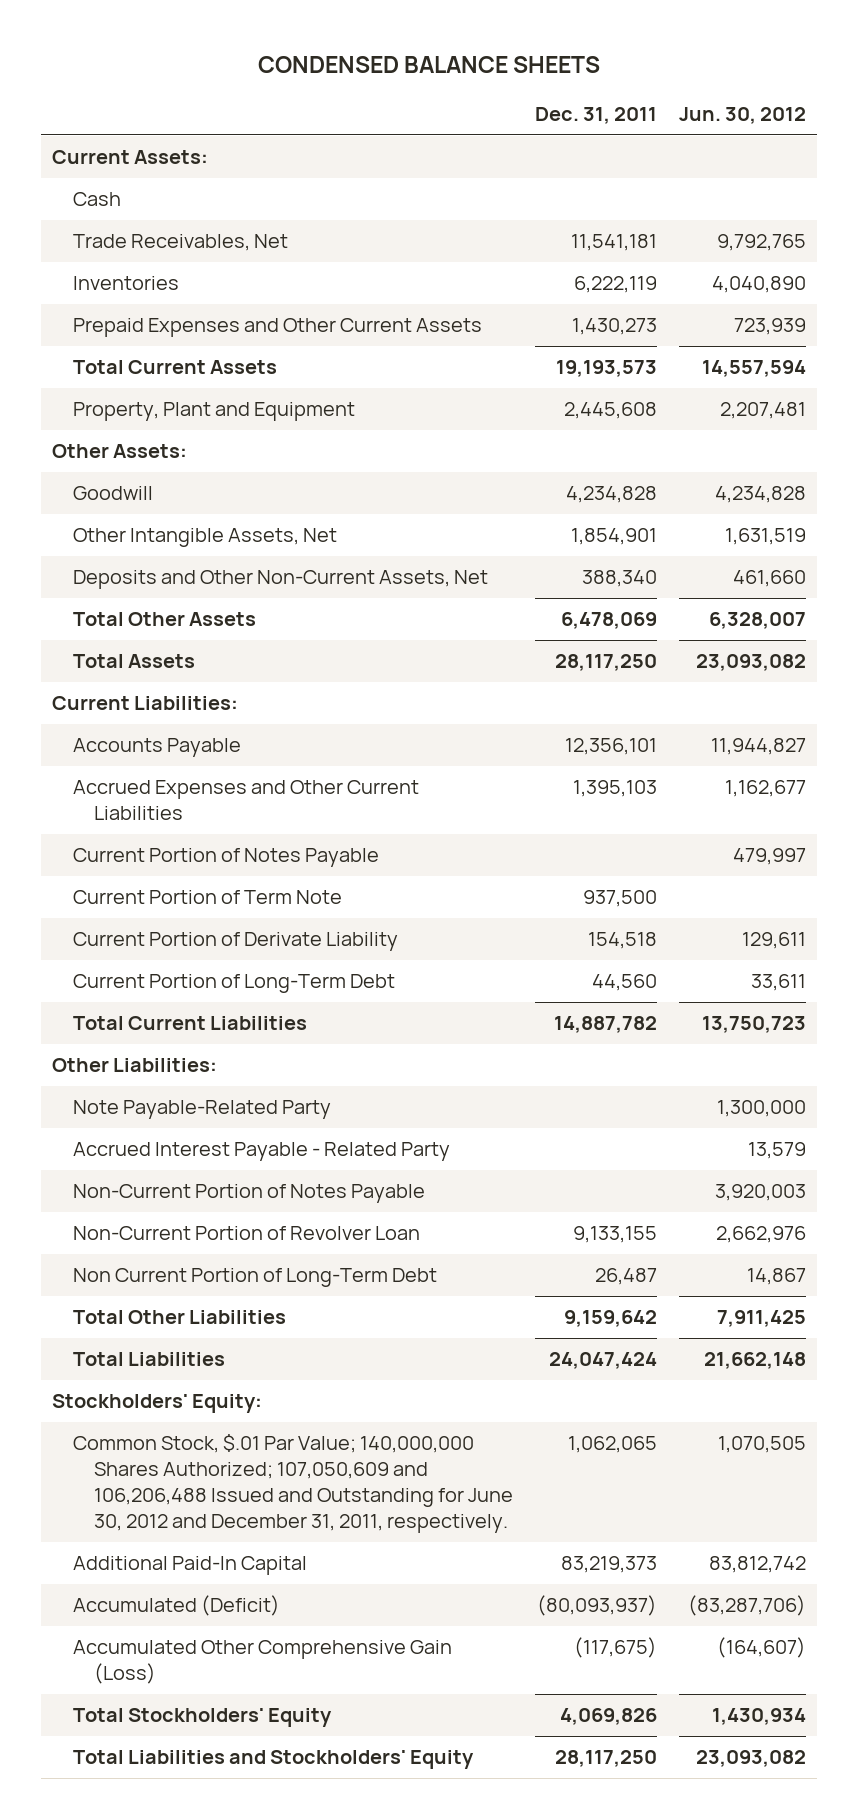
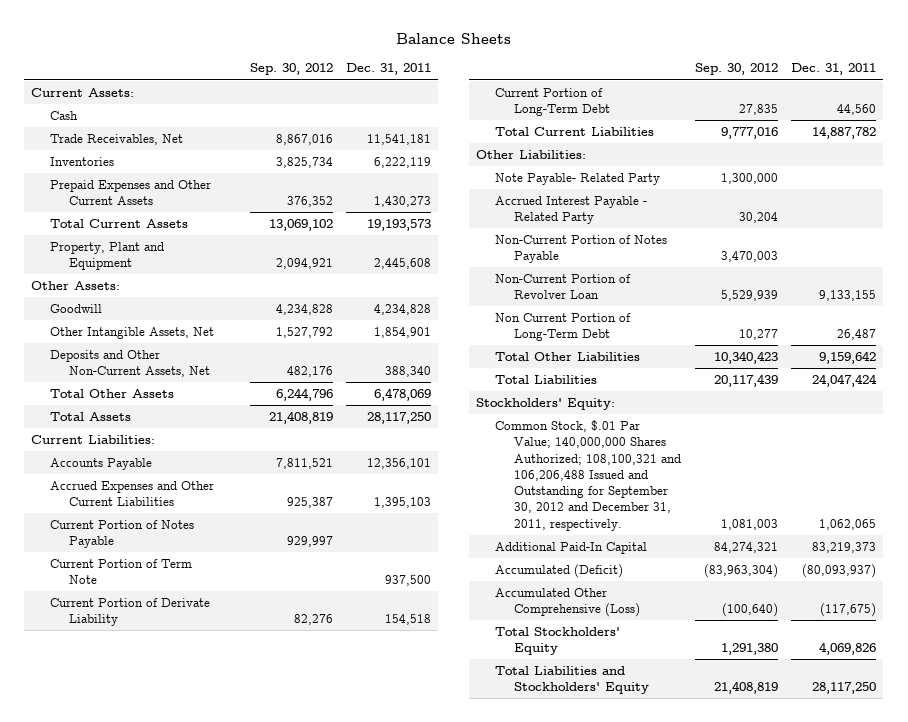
[258,55,601,73] CONDENSED BALANCE SHEETS -> [395,32,511,44] Balance Sheets
[679,107,807,125] Jun. 30, 2012 -> none
none -> [249,63,333,76] Sep. 30, 2012
[73,1100,332,1120] Note Payable-Related Party -> [495,172,661,185] Note Payable- Related Party
[73,1434,513,1534] Common Stock, $.01 Par Value; 140,000,000 Shares Authorized; 107,050,609 and 106,206,488 Issued and Outstanding for June 30, 2012 and December 31, 2011, respectively. -> [495,419,682,531] Common Stock, $.01 Par Value; 140,000,000 Shares Authorized; 108,100,321 and 106,206,488 Issued and Outstanding for September 30, 2012 and December 31, 2011, respectively.
[73,1640,453,1685] Accumulated Other Comprehensive Gain (Loss) -> [495,587,641,618] Accumulated Other Comprehensive (Loss)

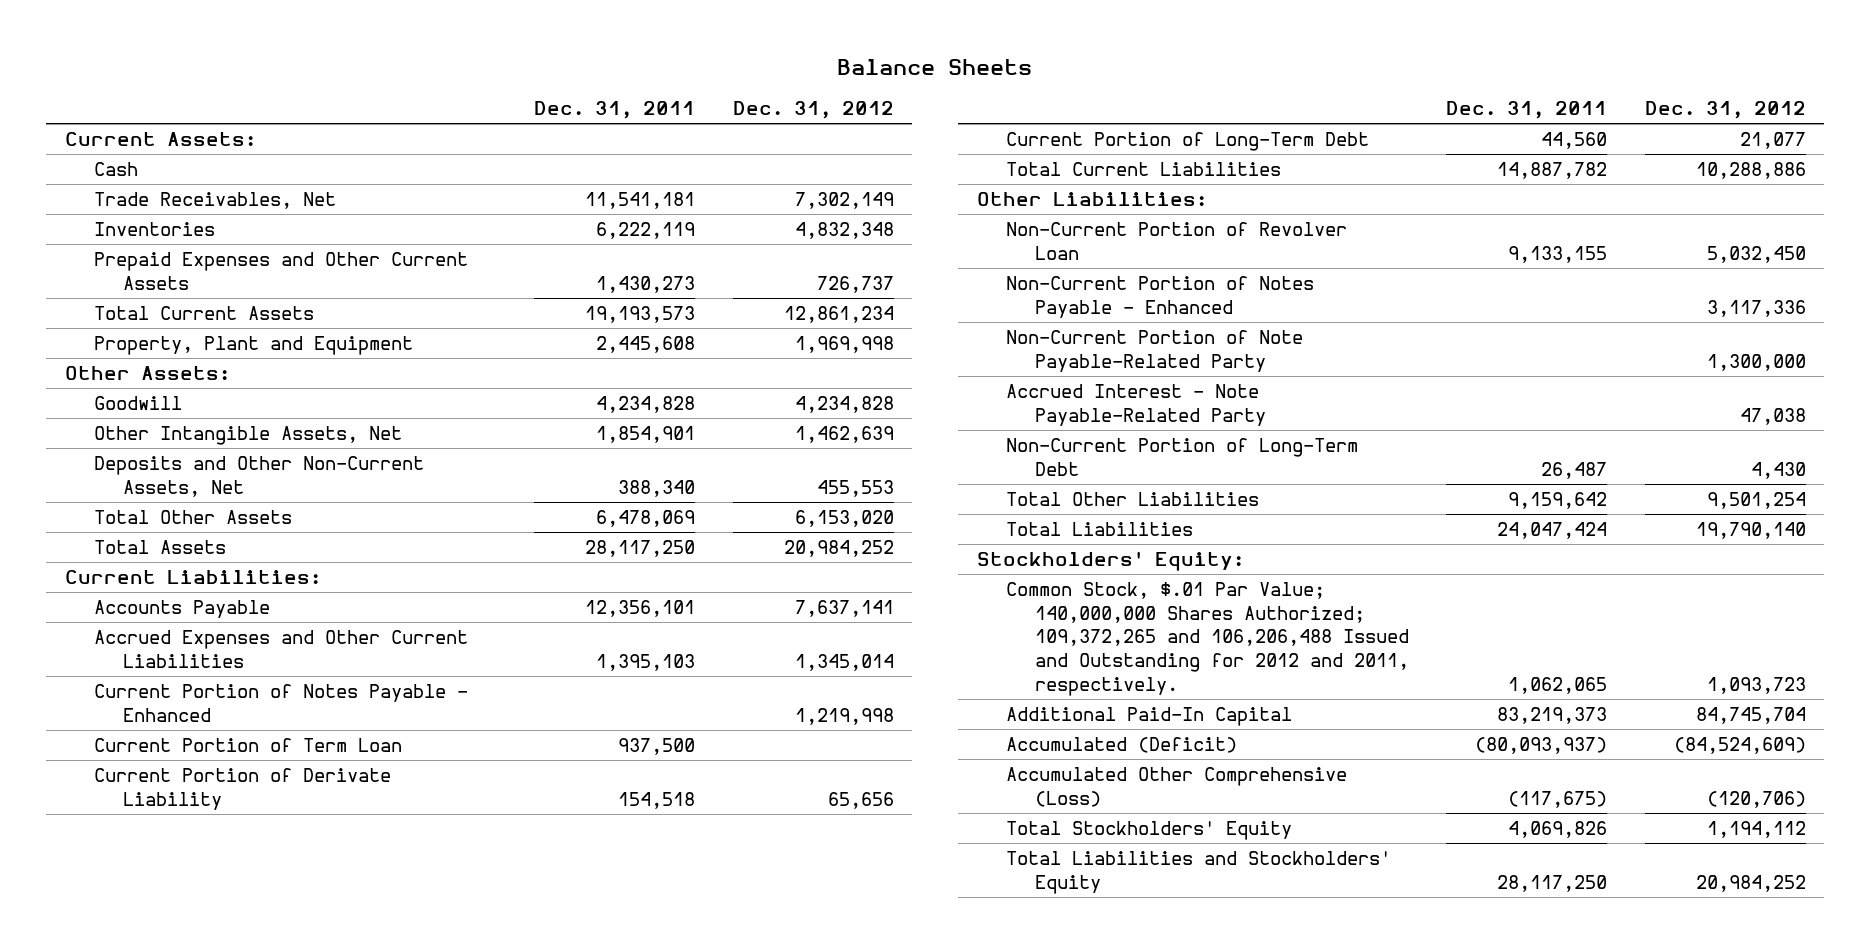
[249,63,333,76] Sep. 30, 2012 -> none
none -> [732,101,894,120] Dec. 31, 2012
[50,519,195,549] Current Portion of Notes Payable -> [93,684,468,722] Current Portion of Notes Payable - Enhanced
[50,558,193,585] Current Portion of Term Note -> [93,738,402,753] Current Portion of Term Loan
[495,172,661,185] Note Payable- Related Party -> none
[495,195,648,225] Accrued Interest Payable - Related Party -> none
[495,234,668,264] Non-Current Portion of Notes Payable -> none
none -> [1005,276,1314,318] Non-Current Portion of Notes Payable - Enhanced
none -> [1005,330,1303,372] Non-Current Portion of Note Payable-Related Party
none -> [1005,384,1267,426] Accrued Interest - Note Payable-Related Party
[495,312,632,342] Non Current Portion of Long-Term Debt -> [1005,438,1358,476] Non-Current Portion of Long-Term Debt
[495,419,682,531] Common Stock, $.01 Par Value; 140,000,000 Shares Authorized; 108,100,321 and 106,206,488 Issued and Outstanding for September 30, 2012 and December 31, 2011, respectively. -> [1005,582,1410,696] Common Stock, $.01 Par Value; 140,000,000 Shares Authorized; 109,372,265 and 106,206,488 Issued and Outstanding for 2012 and 2011, respectively.

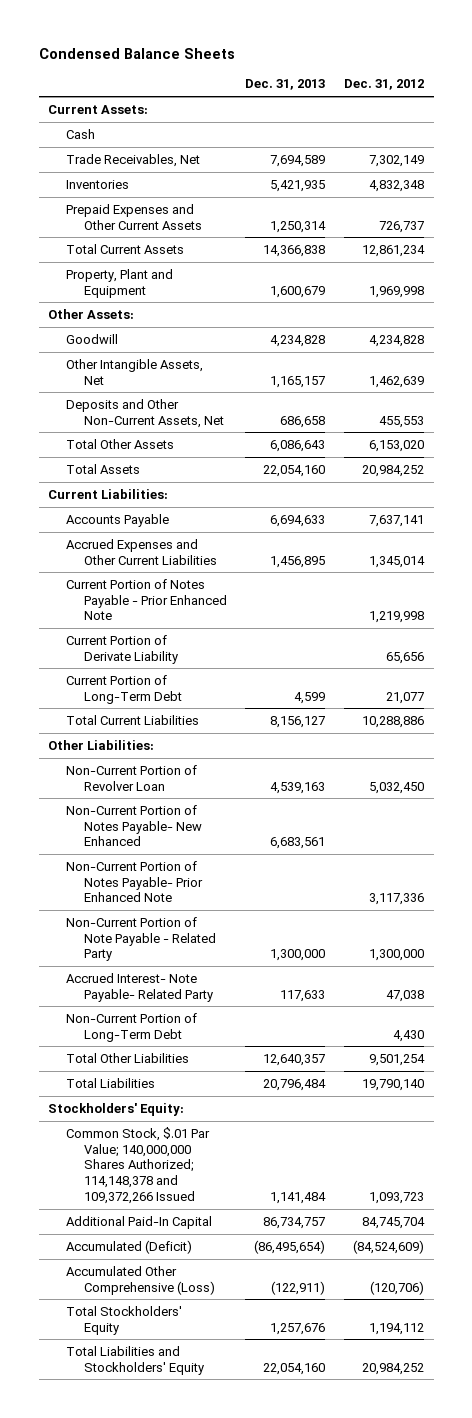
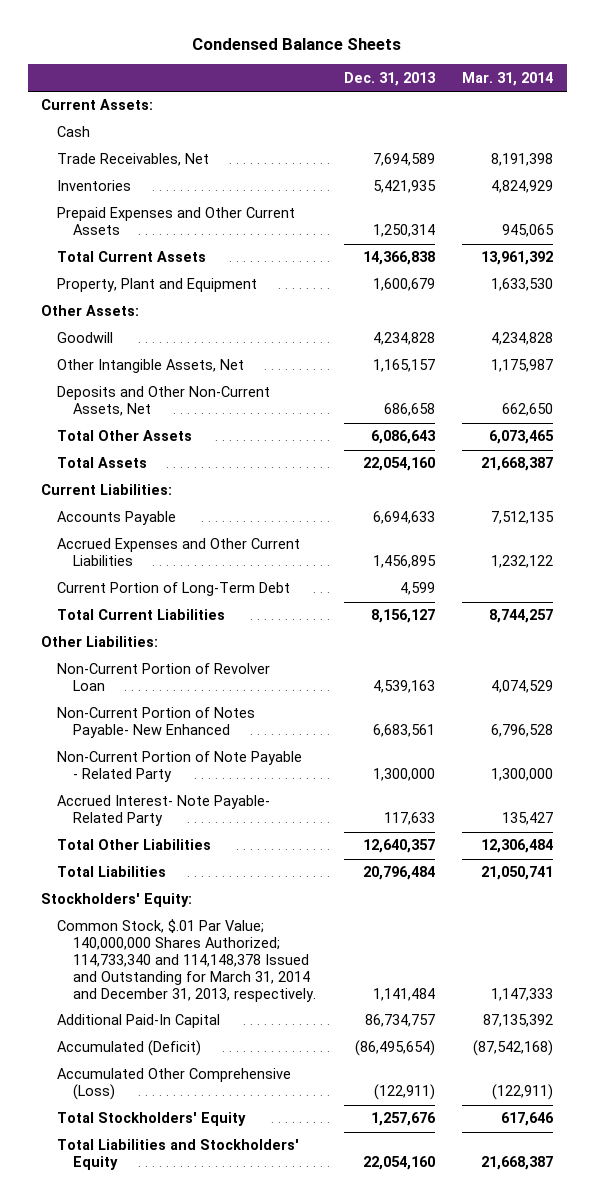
[344,79,425,91] Dec. 31, 2012 -> none
none -> [462,71,554,86] Mar. 31, 2014
[65,578,227,621] Current Portion of Notes Payable - Prior Enhanced Note -> none
[65,634,178,664] Current Portion of Derivate Liability -> none
[65,860,203,903] Non-Current Portion of Notes Payable- Prior Enhanced Note -> none
[65,1012,197,1042] Non-Current Portion of Long-Term Debt -> none
[65,1126,210,1204] Common Stock, $.01 Par Value; 140,000,000 Shares Authorized; 114,148,378 and 109,372,266 Issued -> [57,919,316,1002] Common Stock, $.01 Par Value; 140,000,000 Shares Authorized; 114,733,340 and 114,148,378 Issued and Outstanding for March 31, 2014 and December 31, 2013, respectively.

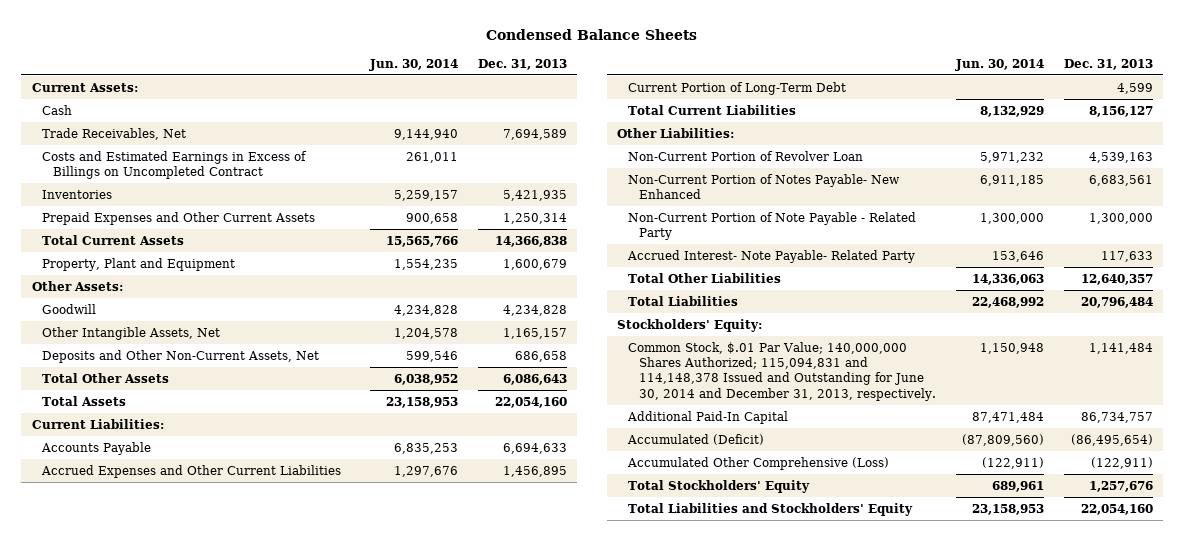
[462,71,554,86] Mar. 31, 2014 -> none
none -> [369,58,459,71] Jun. 30, 2014
none -> [42,150,308,180] Costs and Estimated Earnings in Excess of Billings on Uncompleted Contract
[57,919,316,1002] Common Stock, $.01 Par Value; 140,000,000 Shares Authorized; 114,733,340 and 114,148,378 Issued and Outstanding for March 31, 2014 and December 31, 2013, respectively. -> [628,341,936,401] Common Stock, $.01 Par Value; 140,000,000 Shares Authorized; 115,094,831 and 114,148,378 Issued and Outstanding for June 30, 2014 and December 31, 2013, respectively.

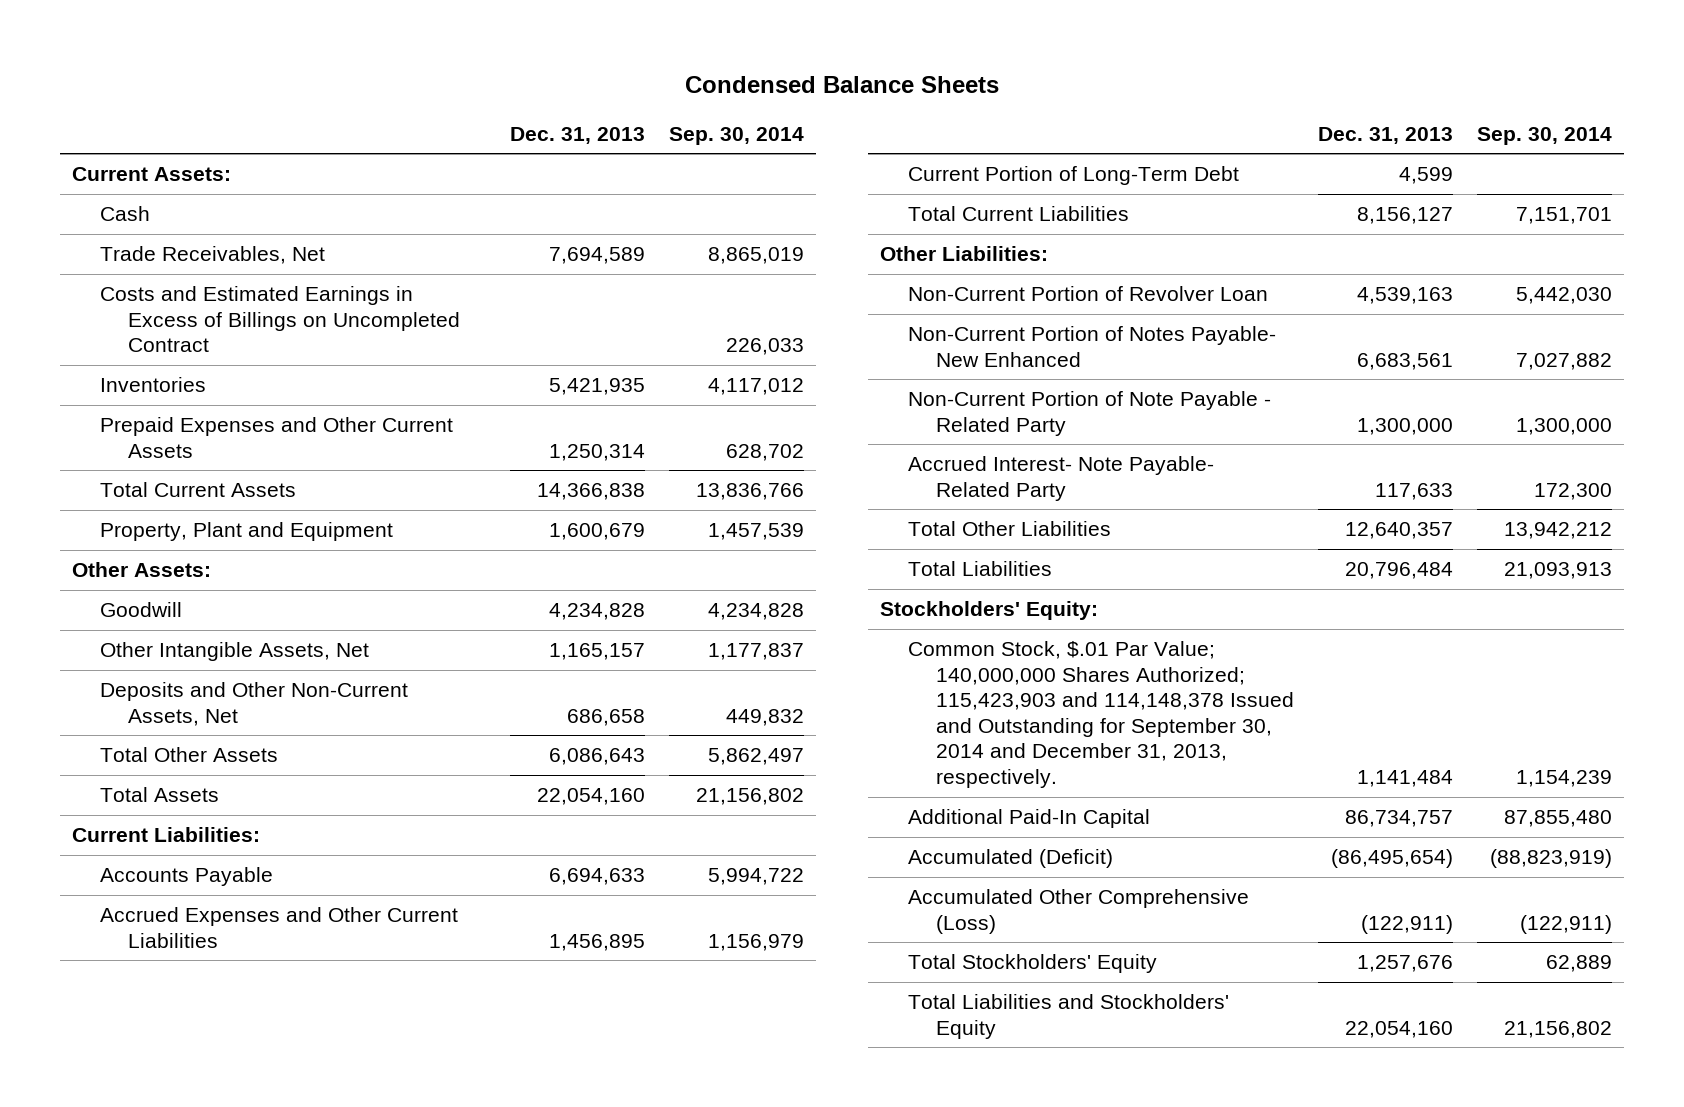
[369,58,459,71] Jun. 30, 2014 -> none
none -> [668,126,804,145] Sep. 30, 2014
[628,341,936,401] Common Stock, $.01 Par Value; 140,000,000 Shares Authorized; 115,094,831 and 114,148,378 Issued and Outstanding for June 30, 2014 and December 31, 2013, respectively. -> [907,641,1294,789] Common Stock, $.01 Par Value; 140,000,000 Shares Authorized; 115,423,903 and 114,148,378 Issued and Outstanding for September 30, 2014 and December 31, 2013, respectively.

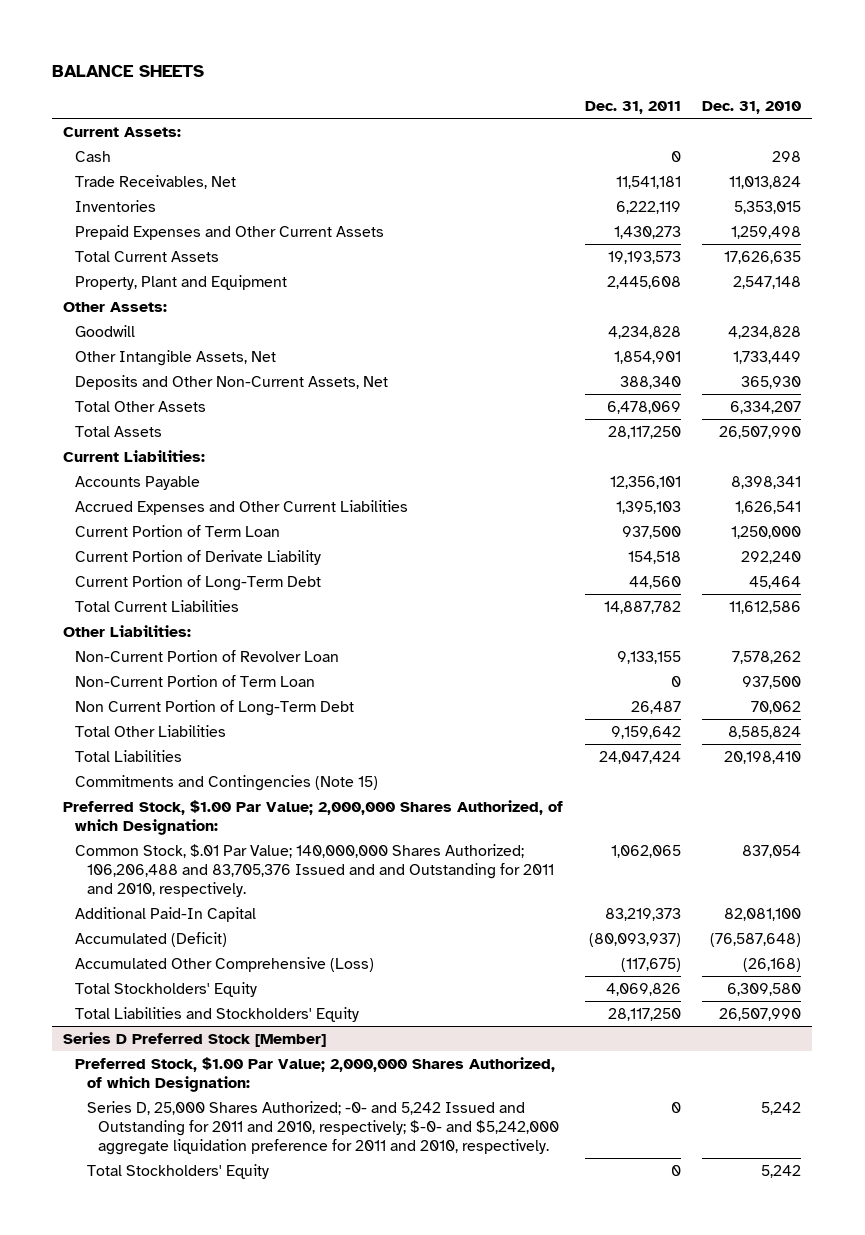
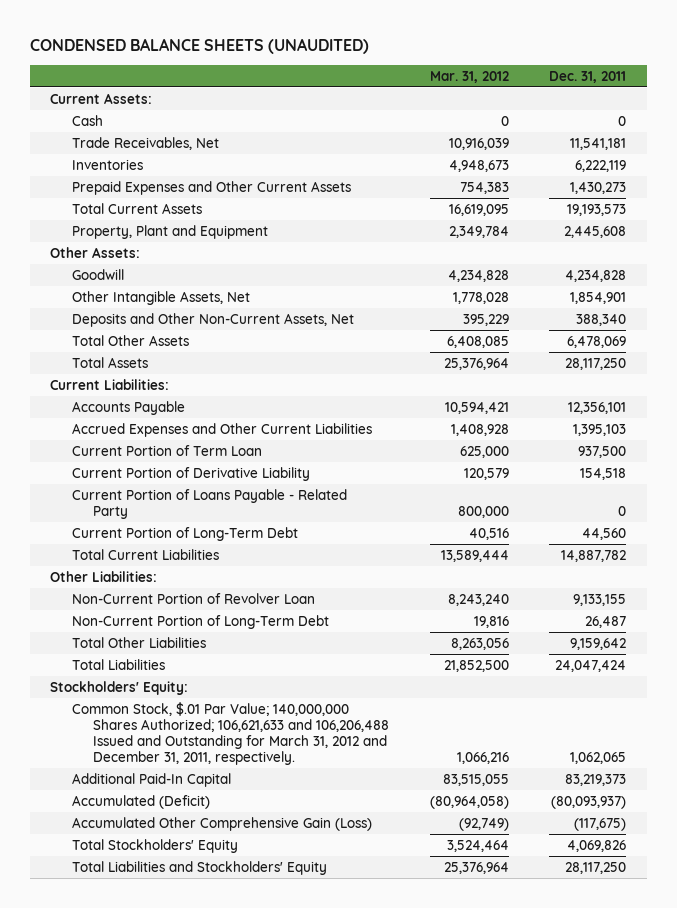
[52,64,205,77] BALANCE SHEETS -> [29,38,369,55] CONDENSED BALANCE SHEETS (UNAUDITED)
[702,100,802,114] Dec. 31, 2010 -> none
none -> [429,70,509,83] Mar. 31, 2012
[74,550,321,566] Current Portion of Derivate Liability -> [71,466,310,481] Current Portion of Derivative Liability
none -> [71,488,347,519] Current Portion of Loans Payable - Related Party
[74,675,315,688] Non-Current Portion of Term Loan -> none
[74,700,354,717] Non Current Portion of Long-Term Debt -> [71,614,329,629] Non-Current Portion of Long-Term Debt
[74,775,378,792] Commitments and Contingencies (Note 15) -> none
[63,800,564,836] Preferred Stock, $1.00 Par Value; 2,000,000 Shares Authorized, of which Designation: -> none
none -> [50,680,189,695] Stockholders' Equity:
[74,844,554,898] Common Stock, $.01 Par Value; 140,000,000 Shares Authorized; 106,206,488 and 83,705,376 Issued and and Outstanding for 2011 and 2010, respectively. -> [71,701,390,766] Common Stock, $.01 Par Value; 140,000,000 Shares Authorized; 106,621,633 and 106,206,488 Issued and Outstanding for March 31, 2012 and December 31, 2011, respectively.
[74,957,374,973] Accumulated Other Comprehensive (Loss) -> [71,816,372,831] Accumulated Other Comprehensive Gain (Loss)
[63,1032,327,1048] Series D Preferred Stock [Member] -> none
[74,1057,555,1093] Preferred Stock, $1.00 Par Value; 2,000,000 Shares Authorized, of which Designation: -> none
[86,1101,560,1156] Series D, 25,000 Shares Authorized; -0- and 5,242 Issued and Outstanding for 2011 and 2010, respectively; $-0- and $5,242,000 aggregate liquidation preference for 2011 and 2010, respectively. -> none
[86,1164,269,1180] Total Stockholders' Equity -> none

